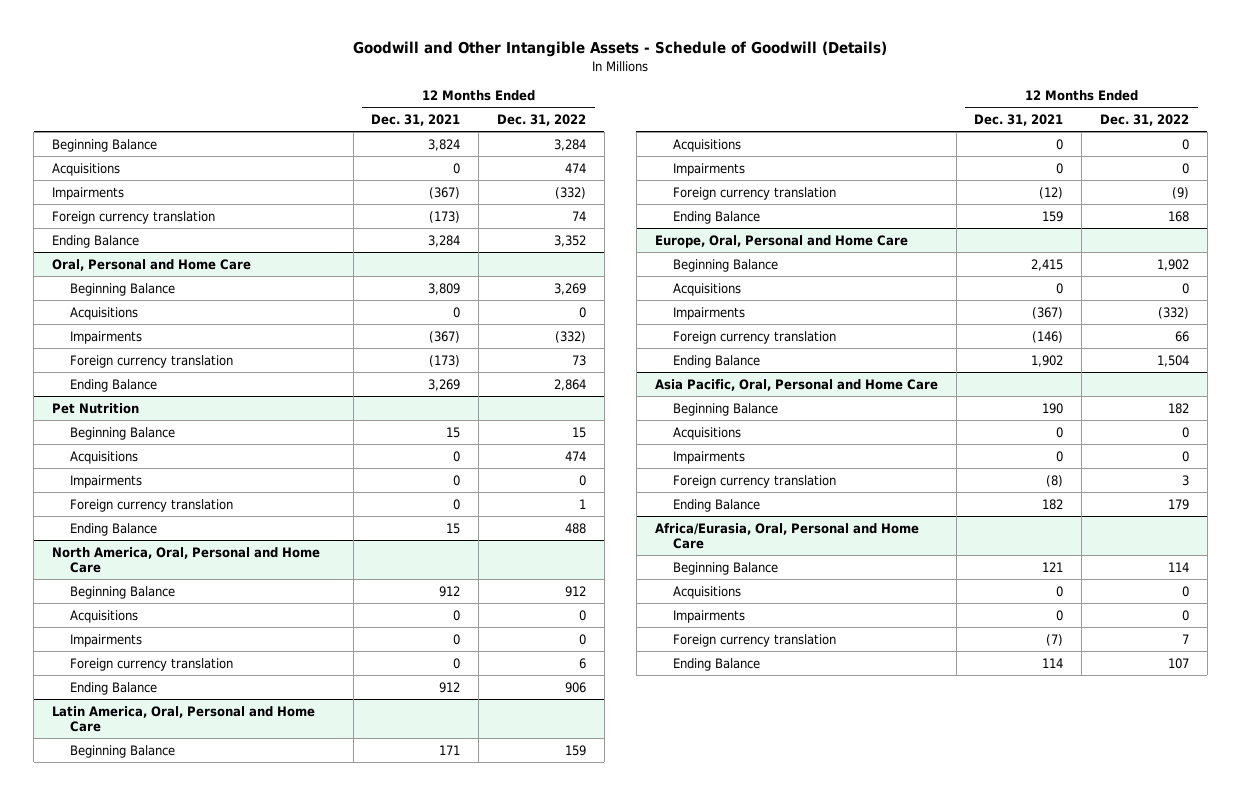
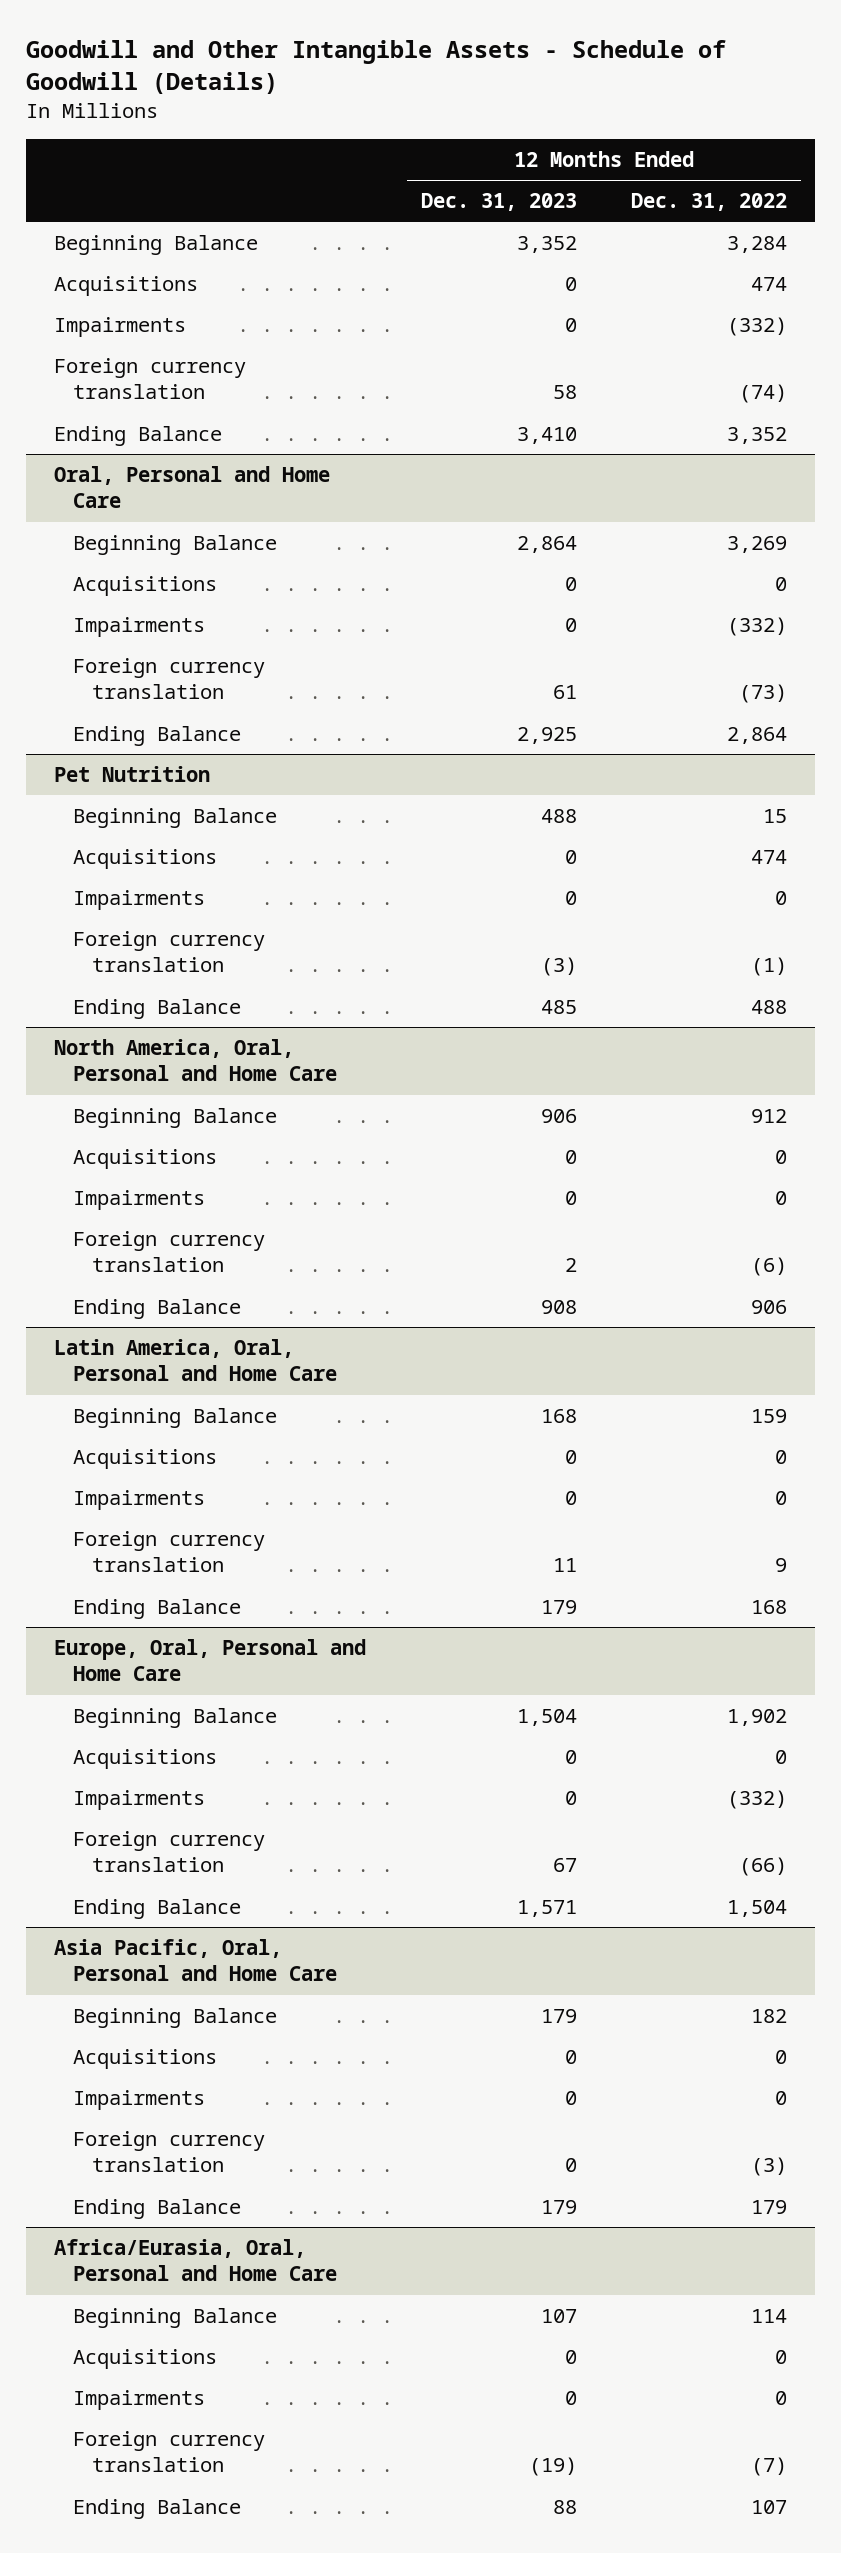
[371,114,461,127] Dec. 31, 2021 -> none
none -> [420,193,577,212] Dec. 31, 2023
[572,210,587,221] 74 -> [739,384,788,404] (74)
[572,354,587,366] 73 -> [739,684,788,704] (73)
[579,498,587,509] 1 -> [751,957,788,977] (1)
[579,657,587,669] 6 -> [751,1257,788,1277] (6)
[1172,186,1190,199] (9) -> [775,1558,788,1573] 9
[1175,330,1190,342] 66 -> [739,1857,788,1877] (66)
[1182,474,1190,486] 3 -> [751,2157,788,2177] (3)
[1182,633,1190,644] 7 -> [751,2457,788,2477] (7)

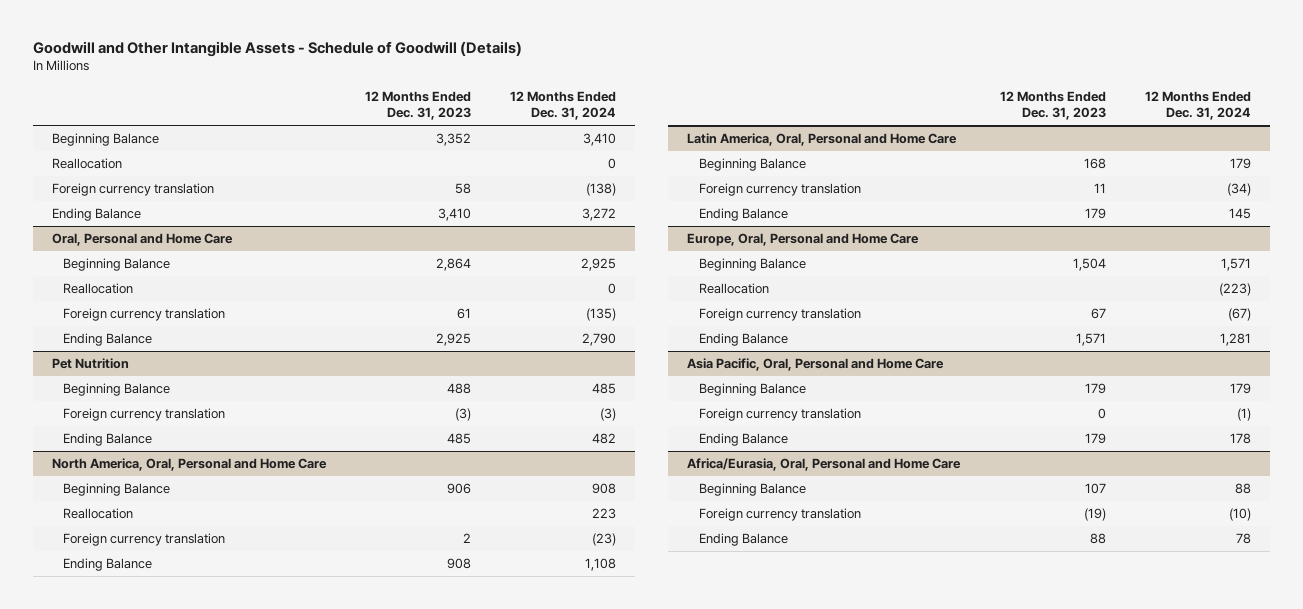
[631,193,788,212] Dec. 31, 2022 -> none
none -> [509,90,616,121] 12 Months Ended Dec. 31, 2024
[53,276,198,297] Acquisitions -> none
[53,317,186,338] Impairments -> none
none -> [52,158,123,170] Reallocation
[72,576,217,597] Acquisitions -> none
[72,617,205,638] Impairments -> none
none -> [63,283,134,295] Reallocation
[72,849,217,870] Acquisitions -> none
[72,890,205,911] Impairments -> none
[72,1149,217,1170] Acquisitions -> none
[72,1190,205,1211] Impairments -> none
none -> [63,508,134,520] Reallocation
[72,1449,217,1470] Acquisitions -> none
[72,1490,205,1511] Impairments -> none
[72,1749,217,1770] Acquisitions -> none
[72,1790,205,1811] Impairments -> none
none -> [698,283,769,295] Reallocation
[72,2049,217,2070] Acquisitions -> none
[72,2090,205,2111] Impairments -> none
[72,2349,217,2370] Acquisitions -> none
[72,2390,205,2411] Impairments -> none

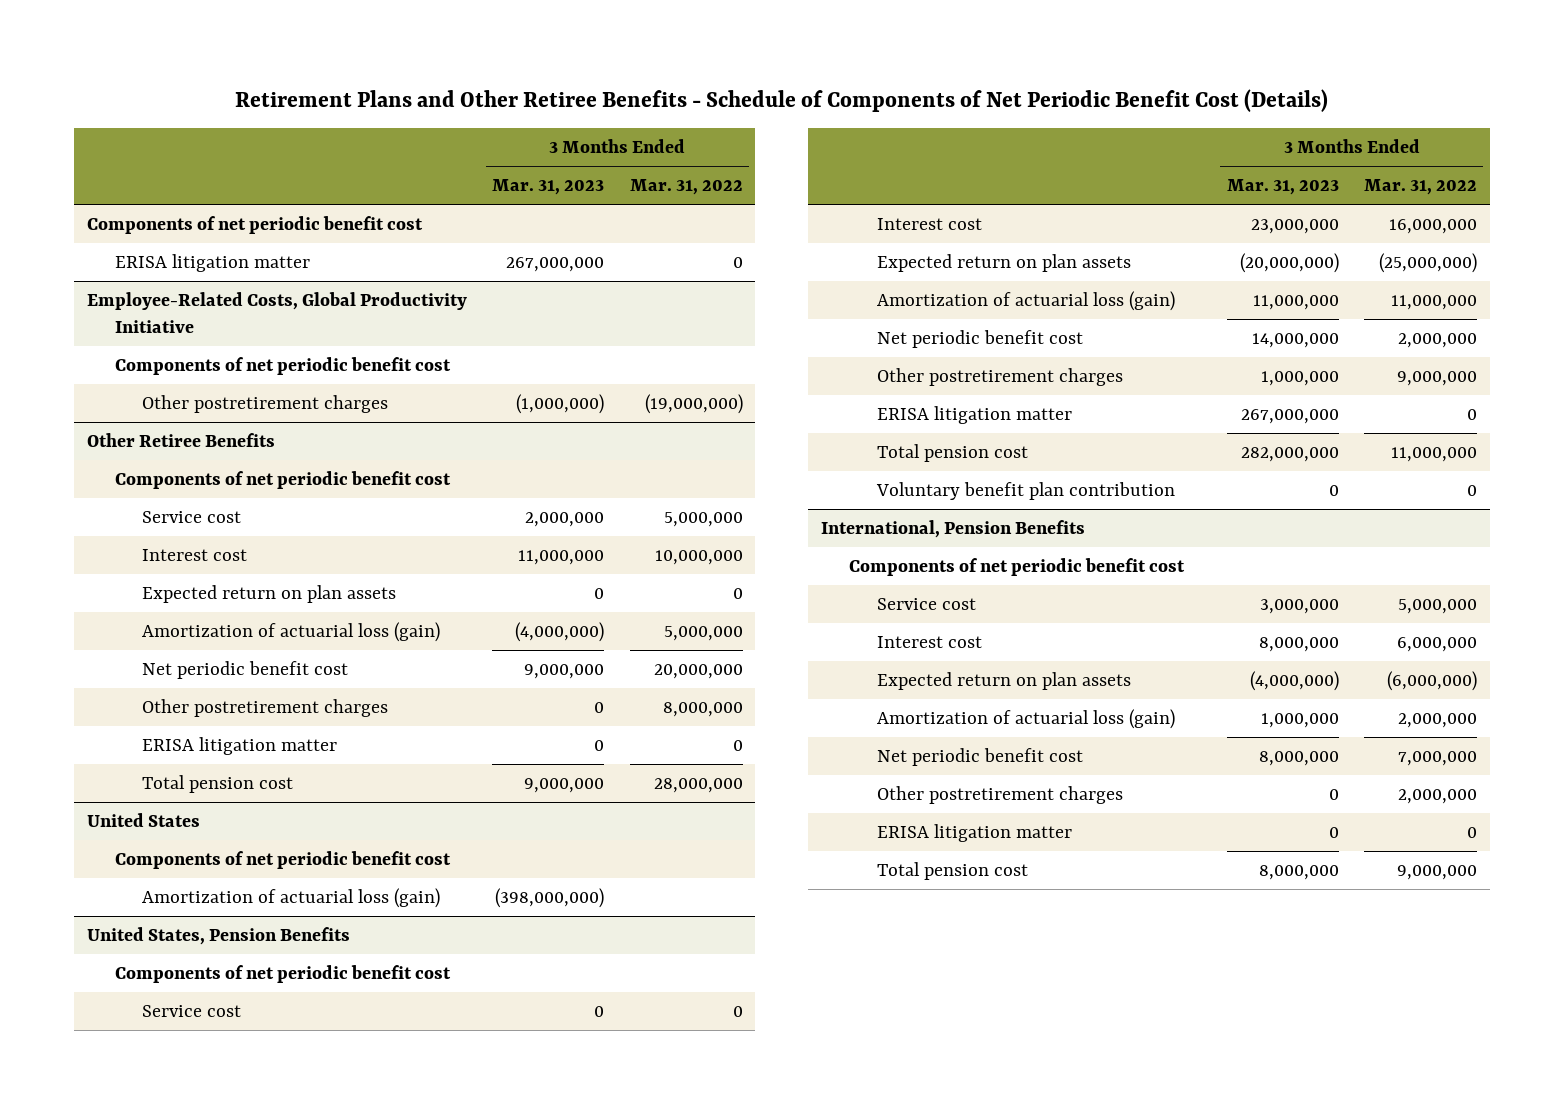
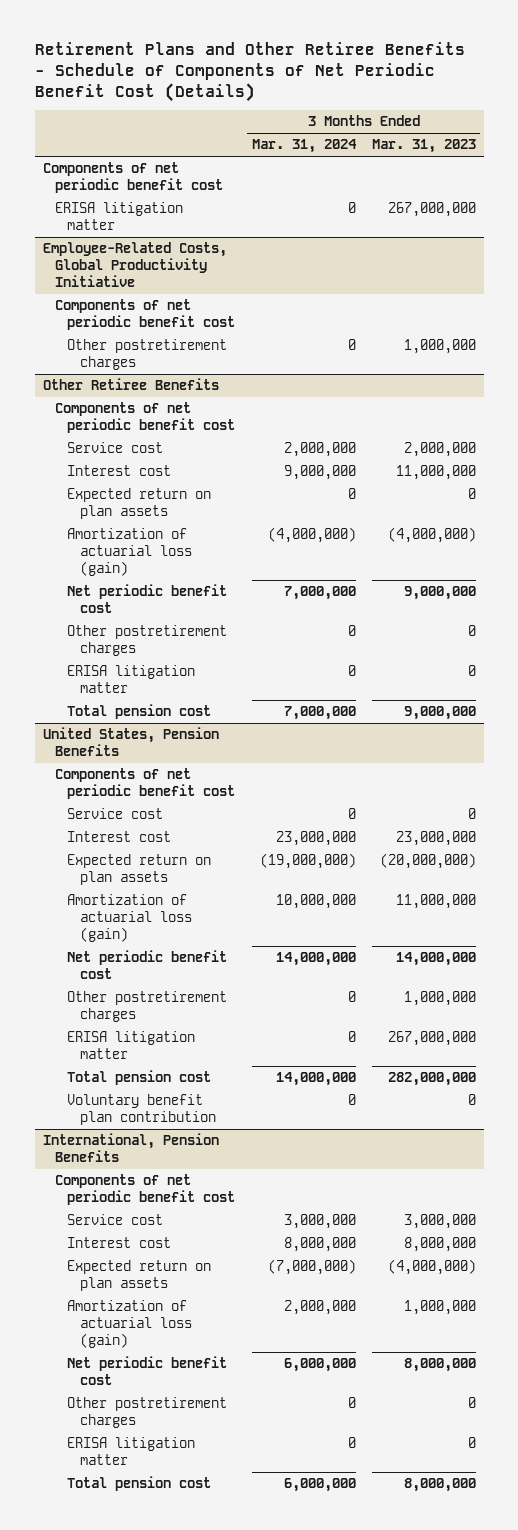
[629,179,743,196] Mar. 31, 2022 -> none
none -> [251,139,357,154] Mar. 31, 2024
[516,394,605,415] (1,000,000) -> [403,339,476,355] 1,000,000
[86,813,200,828] United States -> none
[114,851,451,870] Components of net periodic benefit cost -> none
[142,888,441,909] Amortization of actuarial loss (gain) -> none

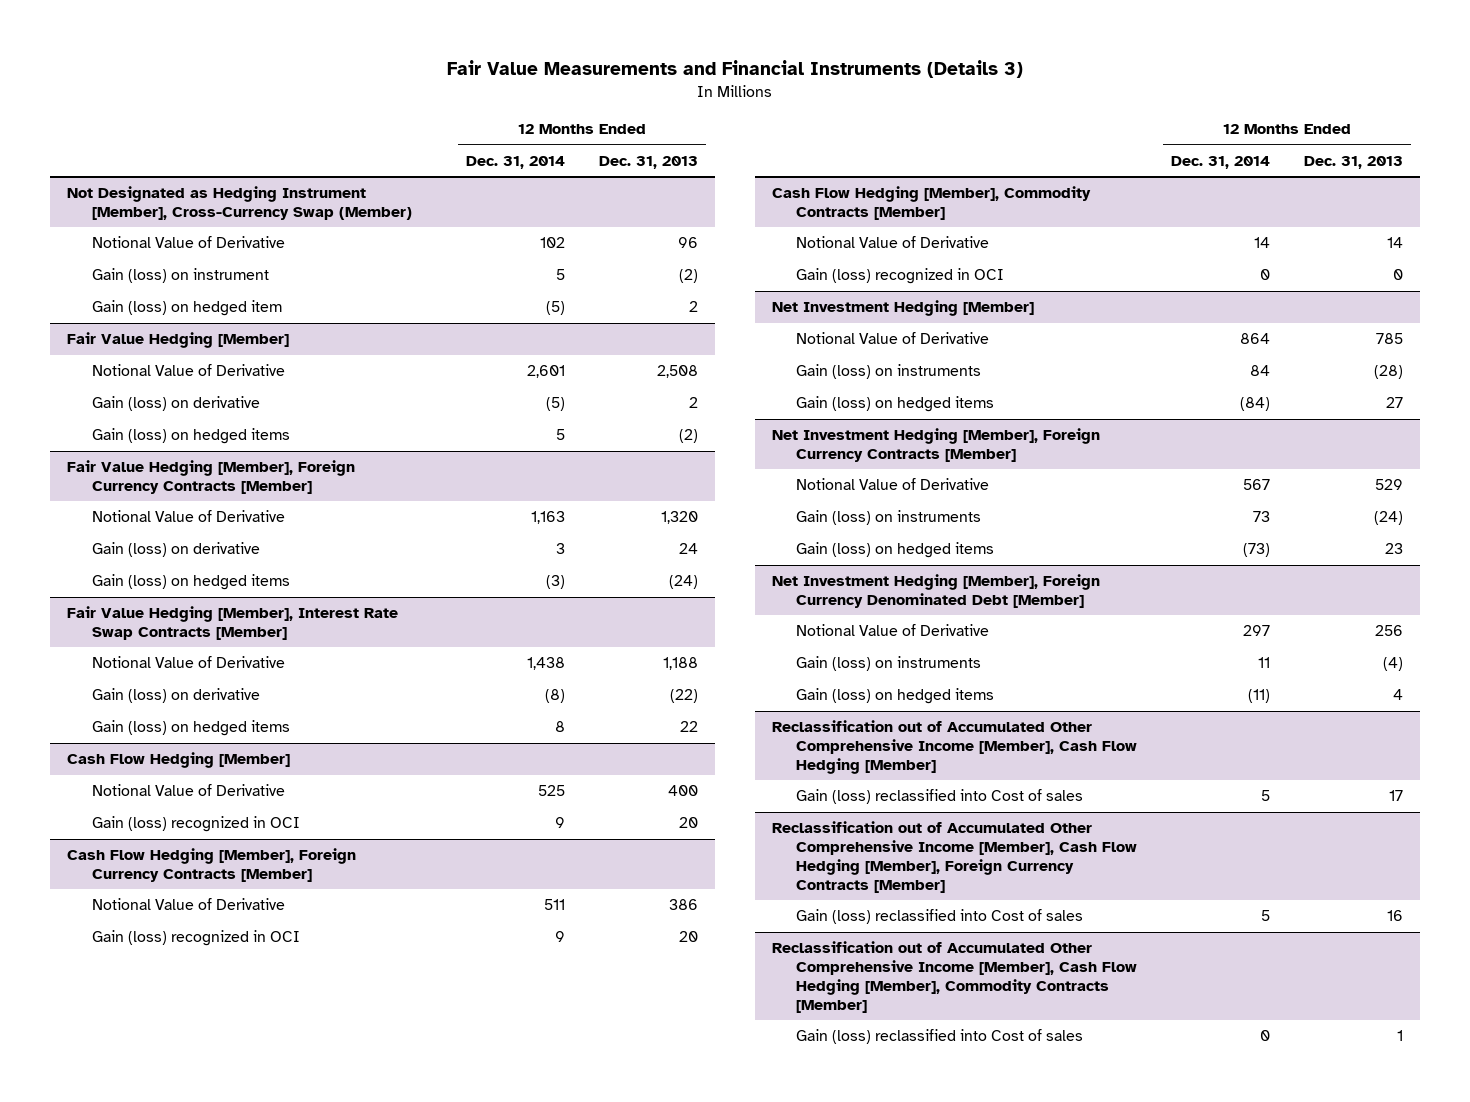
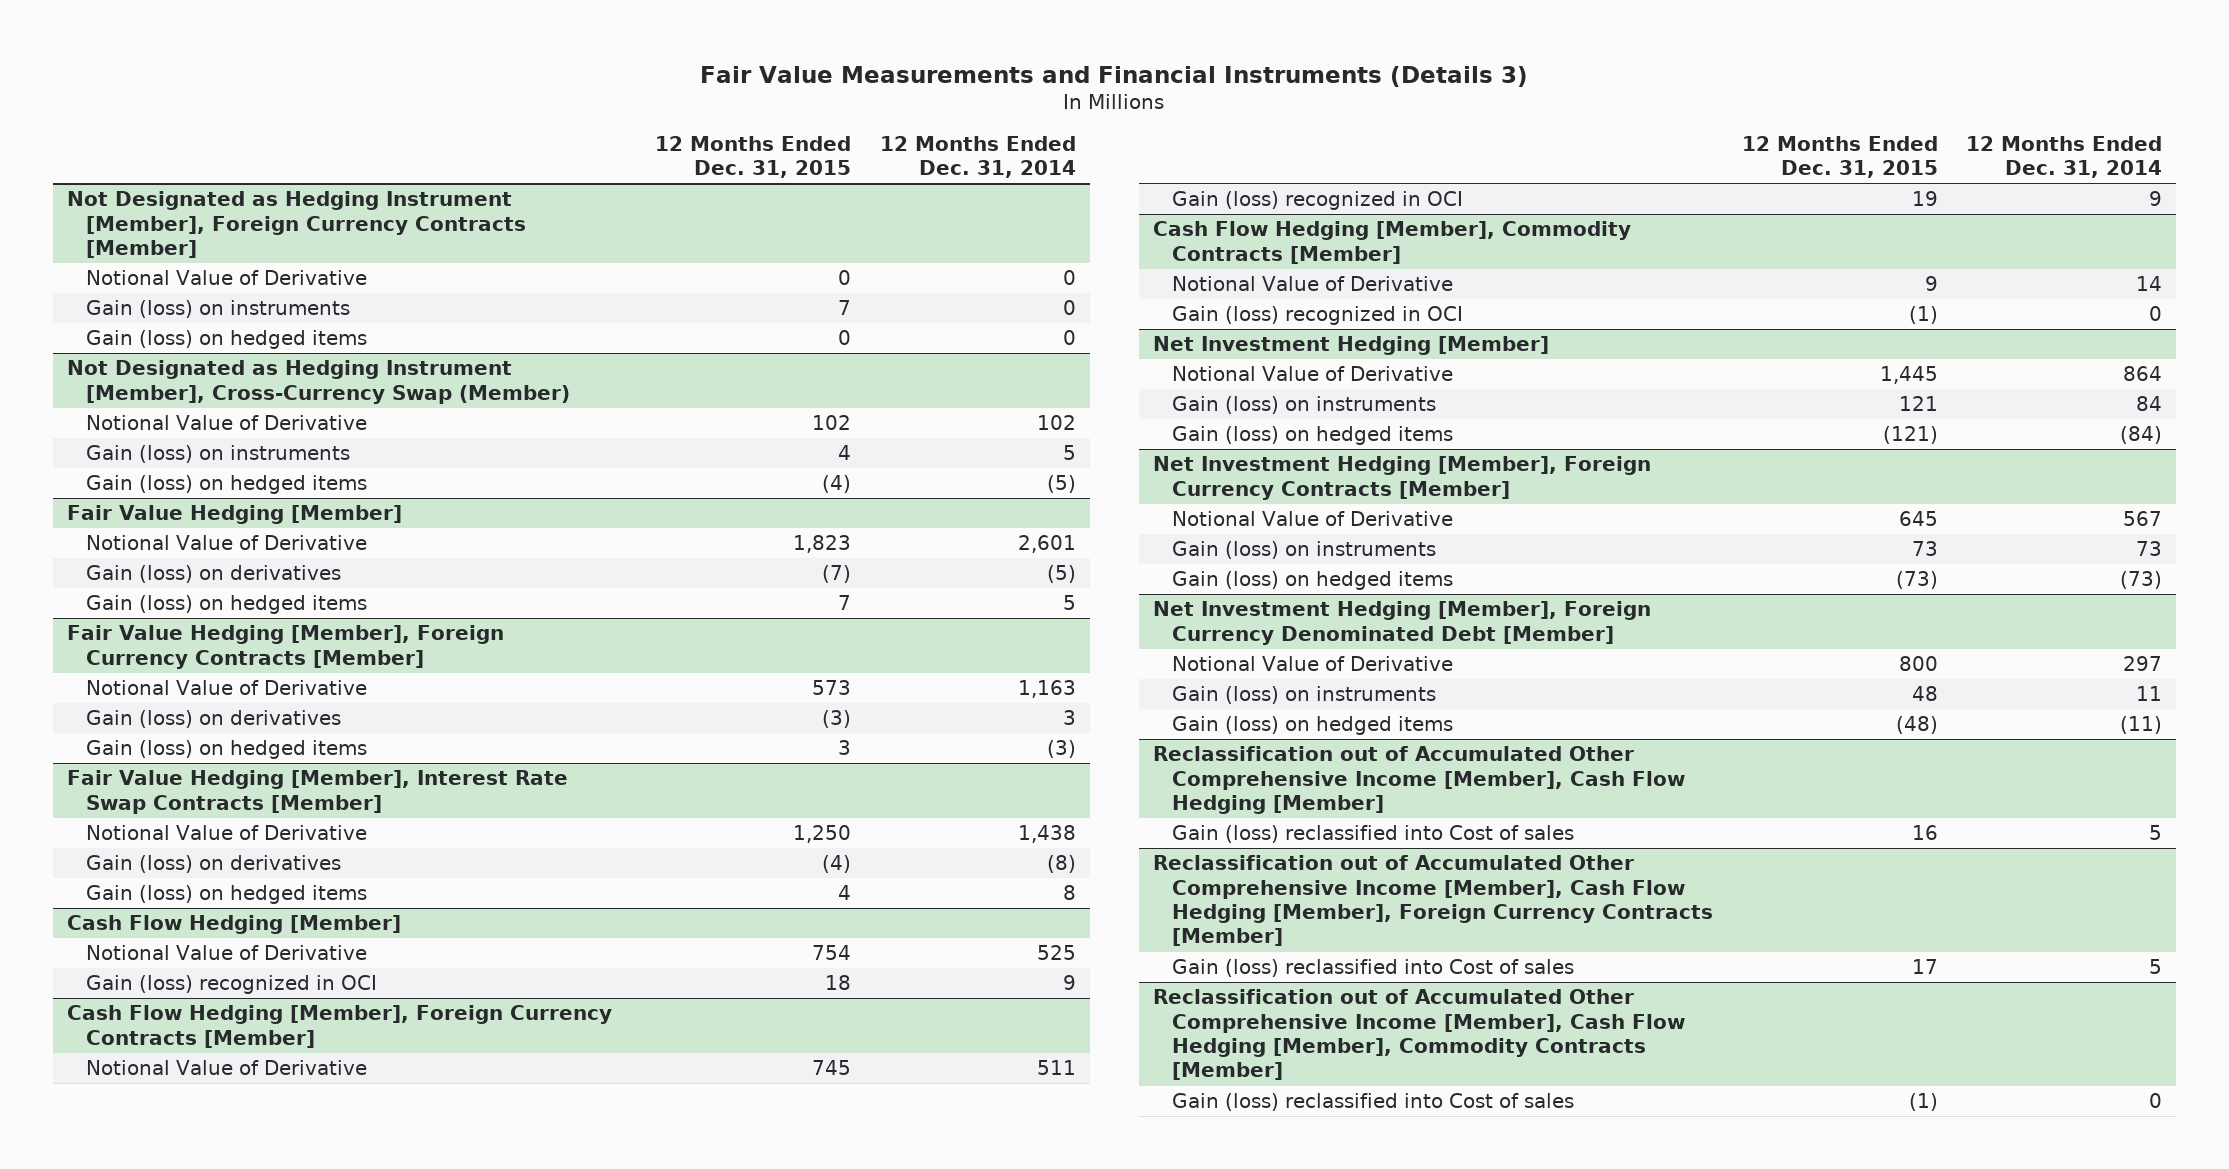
[598,155,698,169] Dec. 31, 2013 -> none
none -> [655,135,852,179] 12 Months Ended Dec. 31, 2015
none -> [66,191,526,259] Not Designated as Hedging Instrument [Member], Foreign Currency Contracts [Member]
none -> [85,270,367,286] Notional Value of Derivative
none -> [85,300,350,319] Gain (loss) on instruments
none -> [85,330,367,350] Gain (loss) on hedged items
[91,268,269,284] Gain (loss) on instrument -> [85,445,350,464] Gain (loss) on instruments
[91,300,282,317] Gain (loss) on hedged item -> [85,475,367,495] Gain (loss) on hedged items
[91,396,260,412] Gain (loss) on derivative -> [85,565,341,584] Gain (loss) on derivatives
[91,542,260,558] Gain (loss) on derivative -> [85,710,341,729] Gain (loss) on derivatives
[91,688,260,704] Gain (loss) on derivative -> [85,855,341,874] Gain (loss) on derivatives

